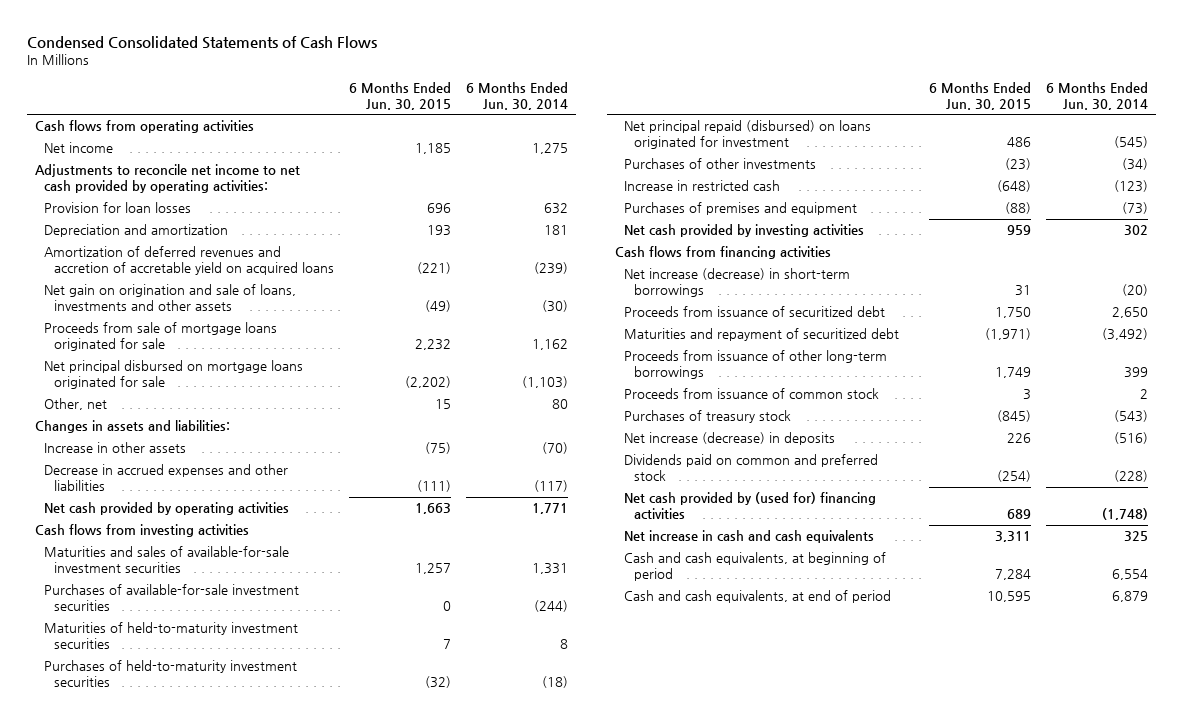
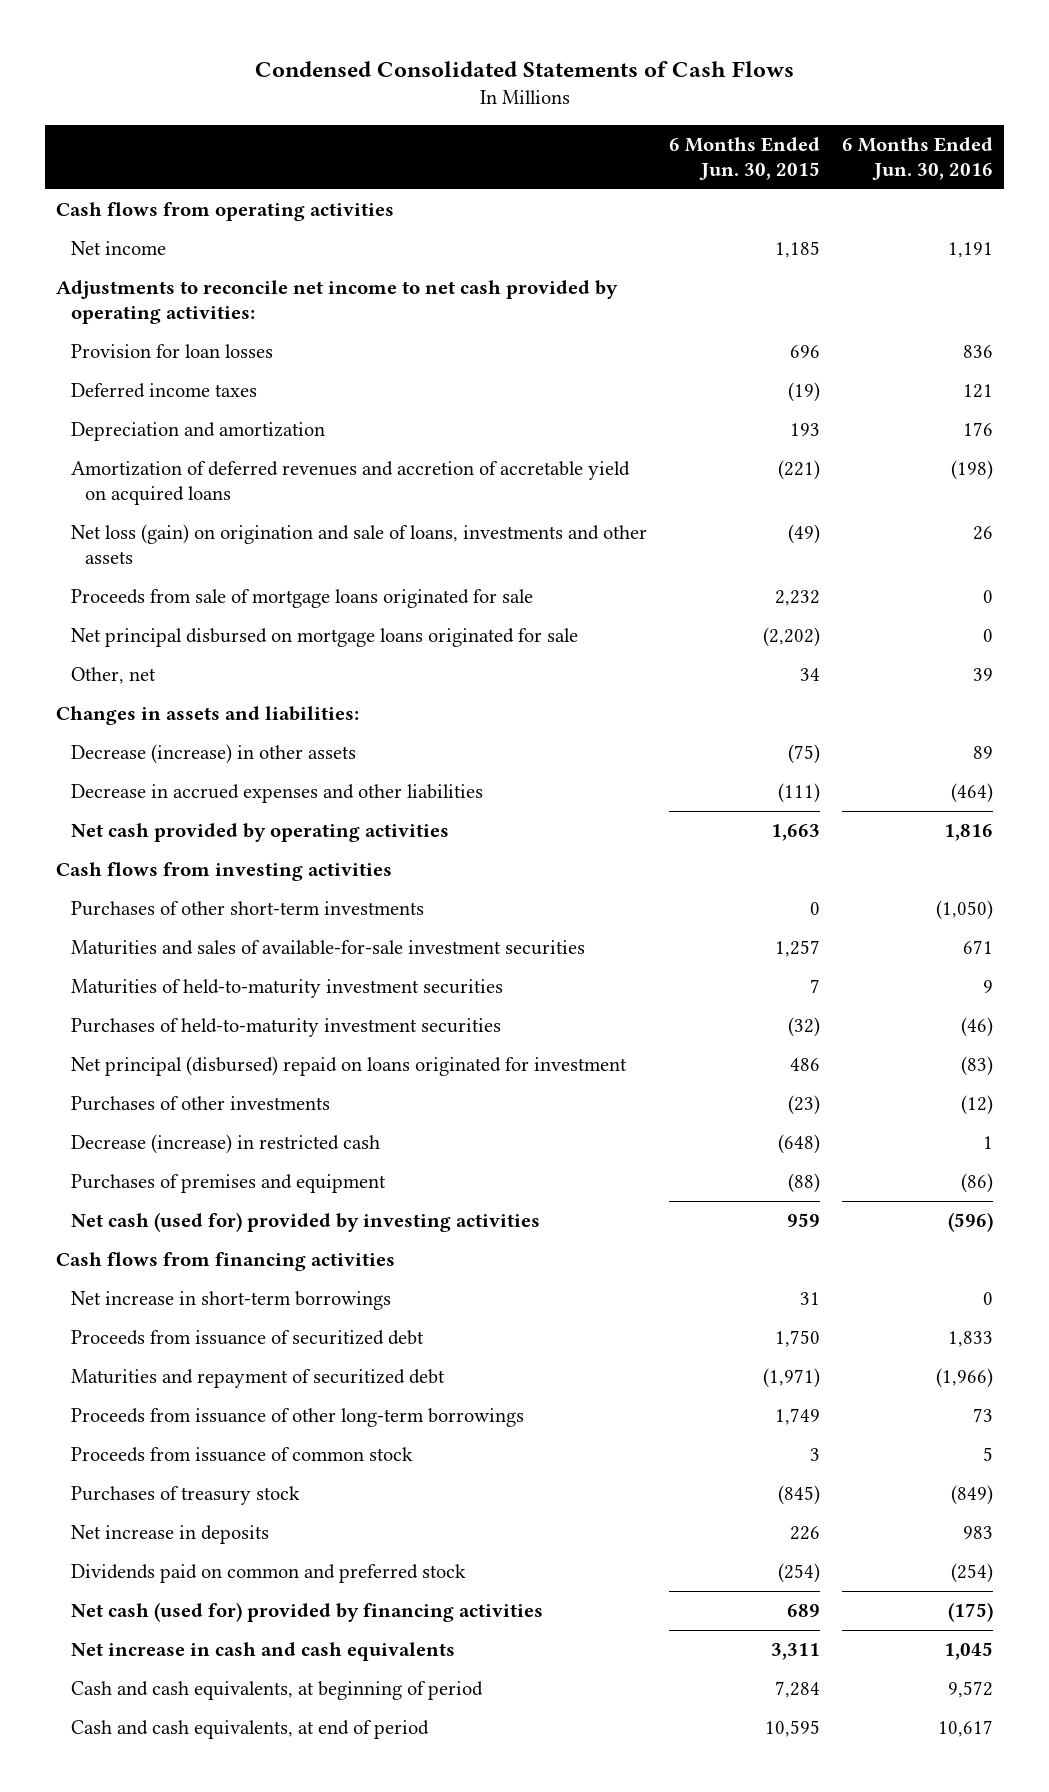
[466,81,569,110] 6 Months Ended Jun. 30, 2014 -> none
none -> [842,136,994,181] 6 Months Ended Jun. 30, 2016
none -> [70,383,257,399] Deferred income taxes
[44,284,297,312] Net gain on origination and sale of loans, investments and other assets -> [70,524,647,565] Net loss (gain) on origination and sale of loans, investments and other assets
[435,399,452,410] 15 -> [799,668,820,682] 34
[44,442,187,454] Increase in other assets -> [70,744,356,765] Decrease (increase) in other assets
none -> [70,901,424,917] Purchases of other short-term investments
[44,584,300,612] Purchases of available-for-sale investment securities -> none
[624,120,872,150] Net principal repaid (disbursed) on loans originated for investment -> [70,1056,627,1077] Net principal (disbursed) repaid on loans originated for investment
[624,180,781,192] Increase in restricted cash -> [70,1134,380,1155] Decrease (increase) in restricted cash
[624,224,865,238] Net cash provided by investing activities -> [70,1212,540,1233] Net cash (used for) provided by investing activities
[624,268,851,298] Net increase (decrease) in short-term borrowings -> [70,1291,391,1311] Net increase in short-term borrowings
[624,432,836,446] Net increase (decrease) in deposits -> [70,1525,269,1545] Net increase in deposits
[624,492,877,520] Net cash provided by (used for) financing activities -> [70,1602,543,1623] Net cash (used for) provided by financing activities

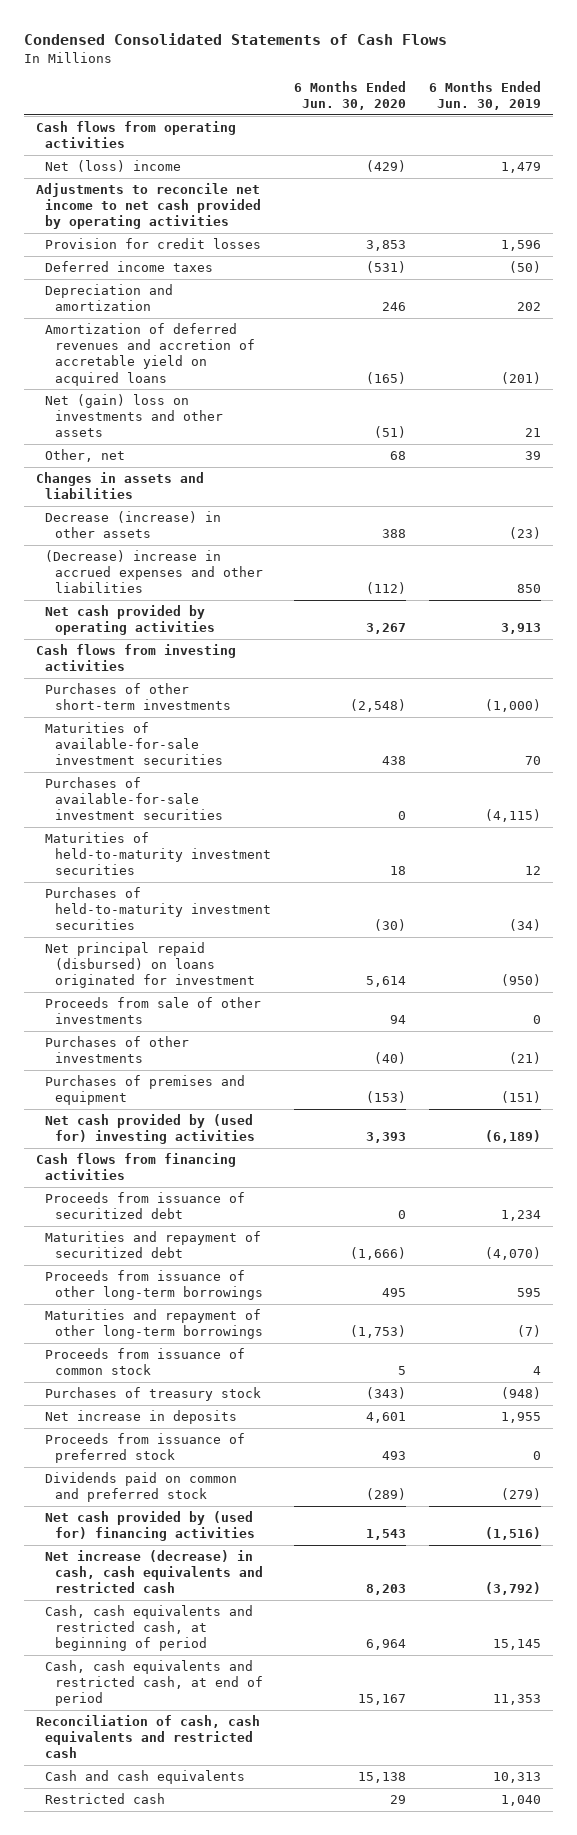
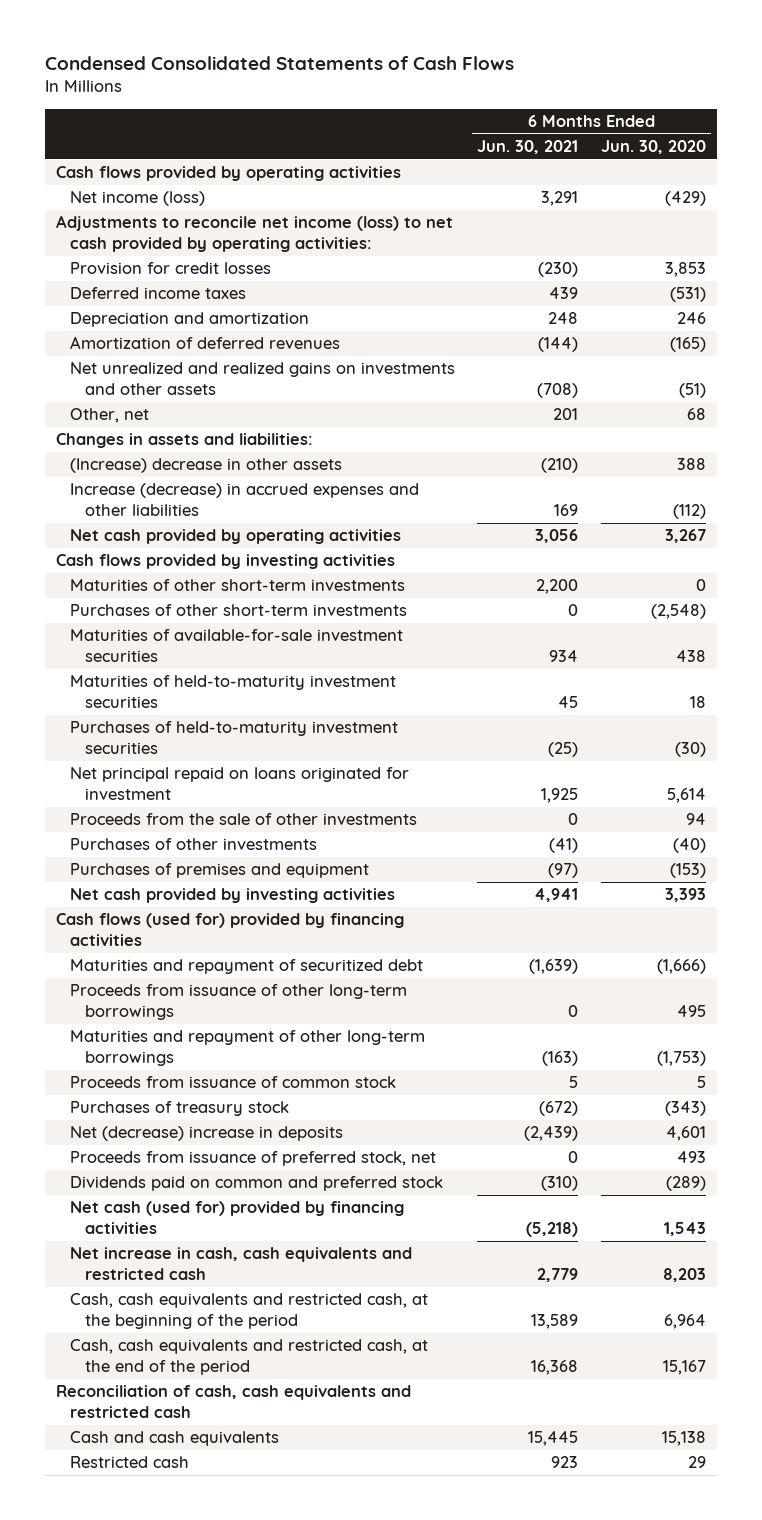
[429,81,542,111] 6 Months Ended Jun. 30, 2019 -> none
none -> [477,140,579,155] Jun. 30, 2021
[35,121,236,149] Cash flows from operating activities -> [55,166,401,182] Cash flows provided by operating activities
[45,160,182,173] Net (loss) income -> [70,191,206,207] Net income (loss)
[35,183,262,230] Adjustments to reconcile net income to net cash provided by operating activities -> [55,215,453,253] Adjustments to reconcile net income (loss) to net cash provided by operating activities:
[45,323,255,386] Amortization of deferred revenues and accretion of accretable yield on acquired loans -> [70,336,341,350] Amortization of deferred revenues
[45,394,223,438] Net (gain) loss on investments and other assets -> [70,362,456,396] Net unrealized and realized gains on investments and other assets
[35,472,204,500] Changes in assets and liabilities -> [55,433,313,449] Changes in assets and liabilities:
[45,511,222,539] Decrease (increase) in other assets -> [70,458,343,474] (Increase) decrease in other assets
[45,550,263,594] (Decrease) increase in accrued expenses and other liabilities -> [70,483,420,517] Increase (decrease) in accrued expenses and other liabilities
[35,644,236,672] Cash flows from investing activities -> [55,554,395,570] Cash flows provided by investing activities
none -> [70,579,406,592] Maturities of other short-term investments
[45,777,223,821] Purchases of available-for-sale investment securities -> none
[45,942,255,989] Net principal repaid (disbursed) on loans originated for investment -> [70,767,410,801] Net principal repaid on loans originated for investment
[45,997,262,1025] Proceeds from sale of other investments -> [70,813,418,826] Proceeds from the sale of other investments
[45,1192,246,1220] Proceeds from issuance of securitized debt -> none
[45,1114,255,1145] Net cash provided by (used for) investing activities -> [70,888,396,904] Net cash provided by investing activities
[35,1153,236,1181] Cash flows from financing activities -> [55,913,404,947] Cash flows (used for) provided by financing activities
[45,1410,238,1425] Net increase in deposits -> [70,1126,344,1142] Net (decrease) increase in deposits
[45,1433,246,1464] Proceeds from issuance of preferred stock -> [70,1151,437,1167] Proceeds from issuance of preferred stock, net
[45,1511,255,1542] Net cash provided by (used for) financing activities -> [70,1201,405,1235] Net cash (used for) provided by financing activities
[45,1550,263,1594] Net increase (decrease) in cash, cash equivalents and restricted cash -> [70,1247,413,1281] Net increase in cash, cash equivalents and restricted cash
[45,1605,254,1652] Cash, cash equivalents and restricted cash, at beginning of period -> [70,1293,429,1330] Cash, cash equivalents and restricted cash, at the beginning of the period
[45,1660,263,1707] Cash, cash equivalents and restricted cash, at end of period -> [70,1339,429,1376] Cash, cash equivalents and restricted cash, at the end of the period

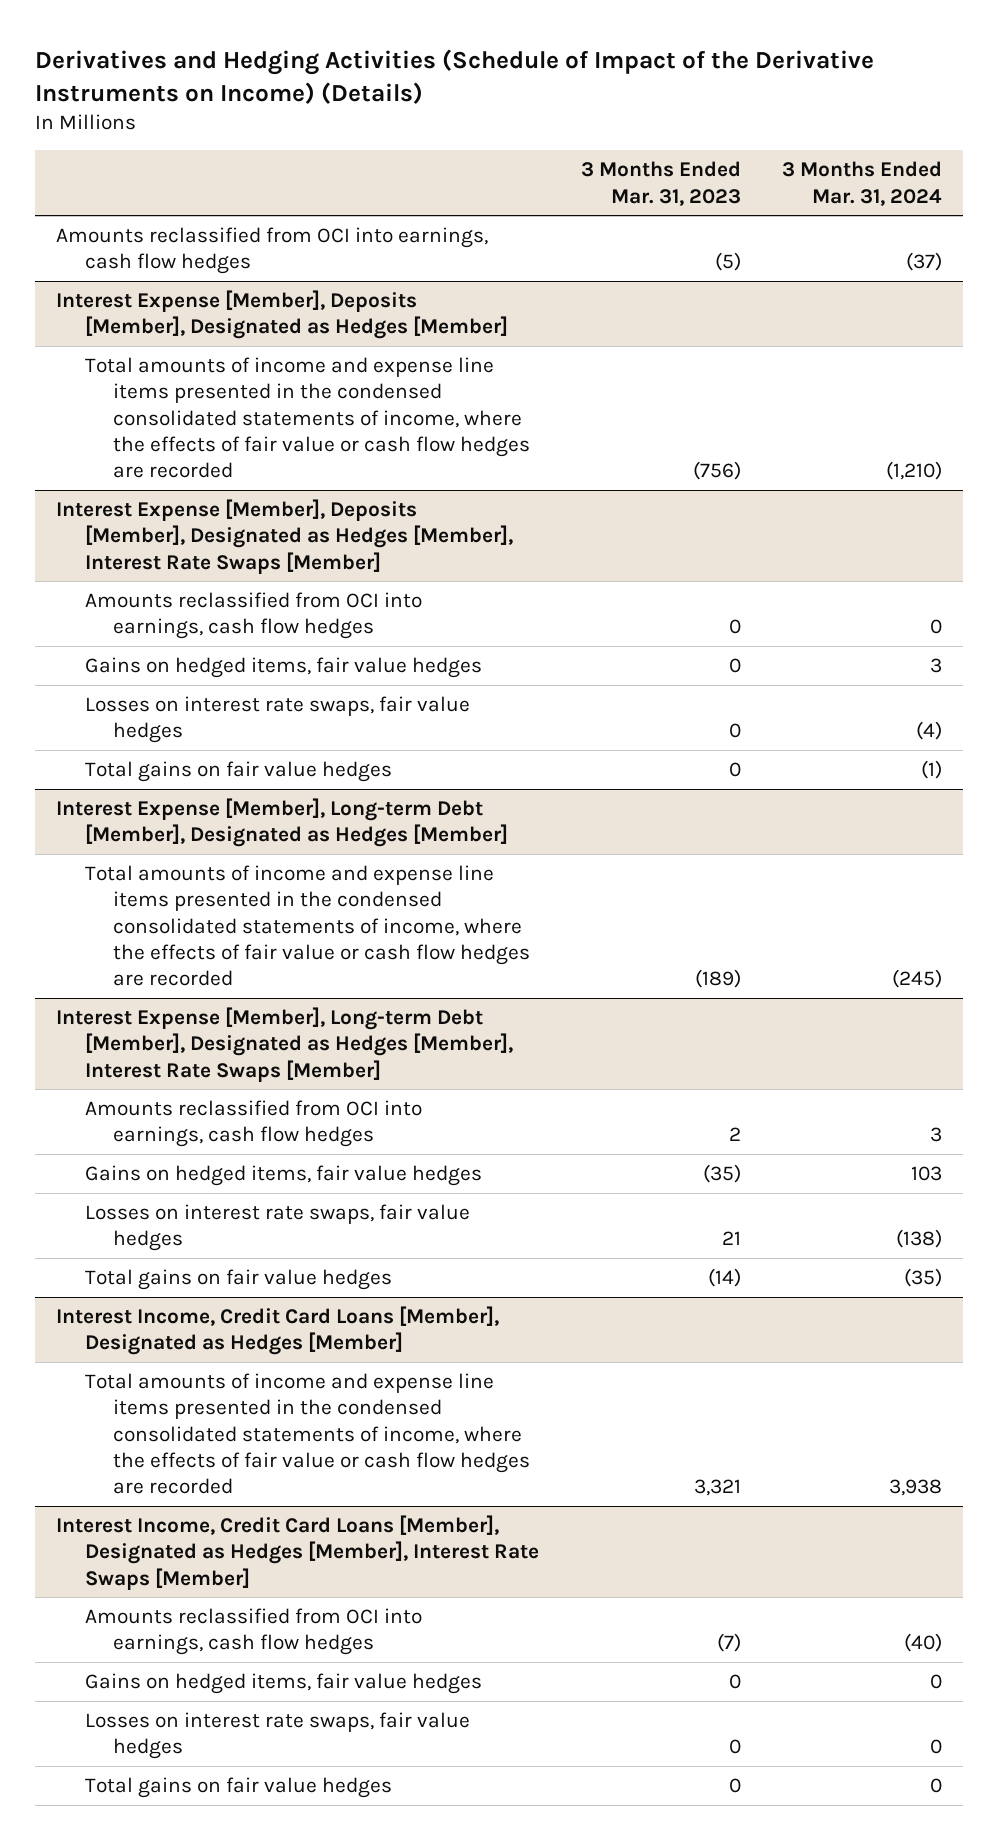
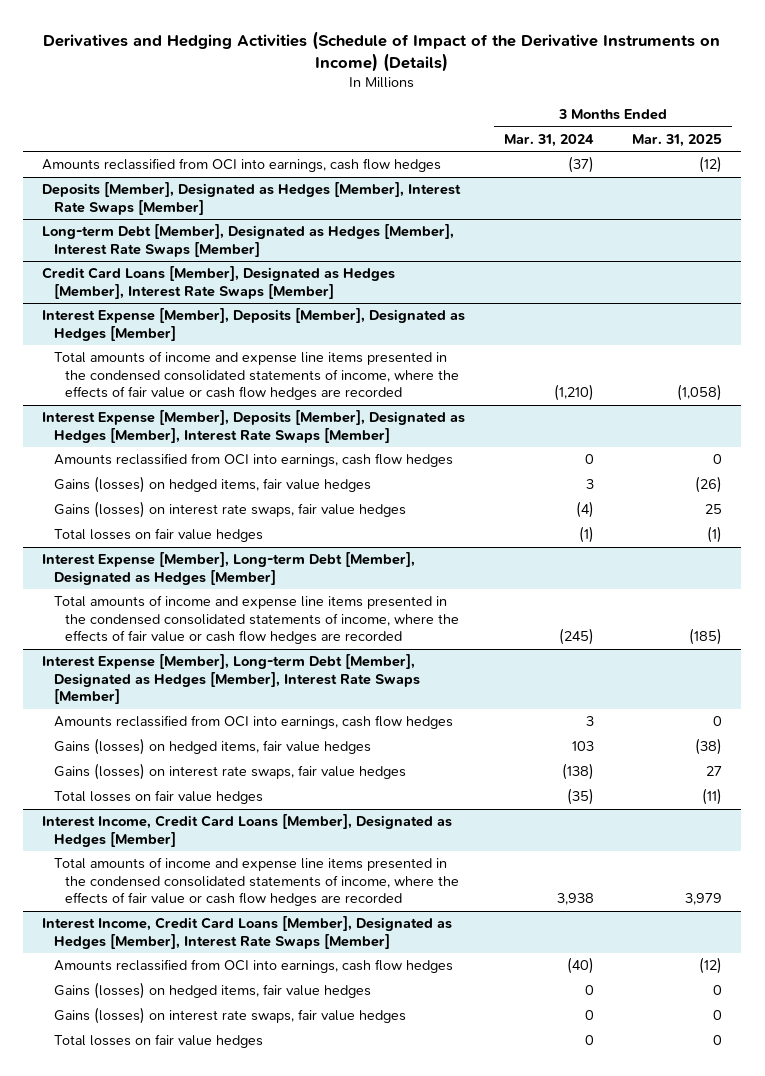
[580,161,741,206] 3 Months Ended Mar. 31, 2023 -> none
none -> [632,133,723,147] Mar. 31, 2025
none -> [42,182,462,215] Deposits [Member], Designated as Hedges [Member], Interest Rate Swaps [Member]
none -> [42,224,455,257] Long-term Debt [Member], Designated as Hedges [Member], Interest Rate Swaps [Member]
none -> [42,266,396,299] Credit Card Loans [Member], Designated as Hedges [Member], Interest Rate Swaps [Member]
[84,657,482,679] Gains on hedged items, fair value hedges -> [53,476,371,494] Gains (losses) on hedged items, fair value hedges
[84,696,470,744] Losses on interest rate swaps, fair value hedges -> [53,501,406,519] Gains (losses) on interest rate swaps, fair value hedges
[84,761,392,783] Total gains on fair value hedges -> [53,528,263,543] Total losses on fair value hedges
[84,1165,482,1187] Gains on hedged items, fair value hedges -> [53,738,371,756] Gains (losses) on hedged items, fair value hedges
[84,1204,470,1252] Losses on interest rate swaps, fair value hedges -> [53,763,406,781] Gains (losses) on interest rate swaps, fair value hedges
[84,1269,392,1291] Total gains on fair value hedges -> [53,790,263,805] Total losses on fair value hedges
[84,1673,482,1695] Gains on hedged items, fair value hedges -> [53,982,371,1000] Gains (losses) on hedged items, fair value hedges
[84,1712,470,1760] Losses on interest rate swaps, fair value hedges -> [53,1007,406,1025] Gains (losses) on interest rate swaps, fair value hedges
[84,1777,392,1799] Total gains on fair value hedges -> [53,1034,263,1049] Total losses on fair value hedges

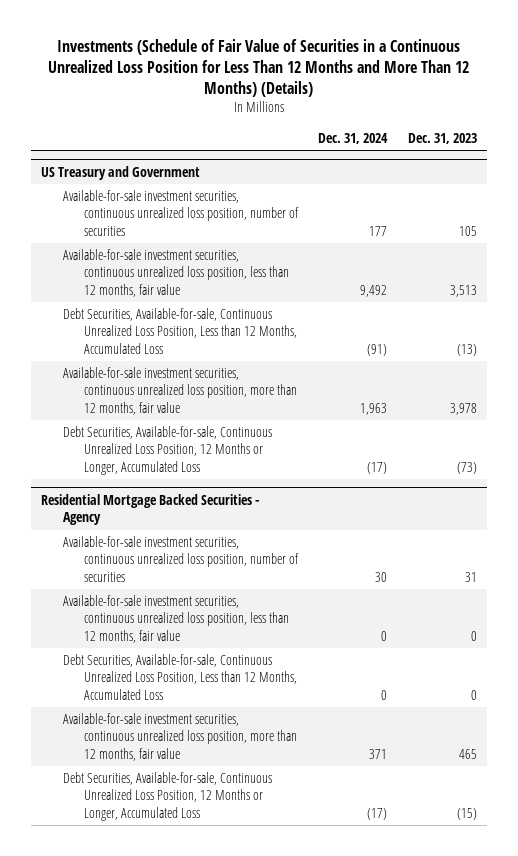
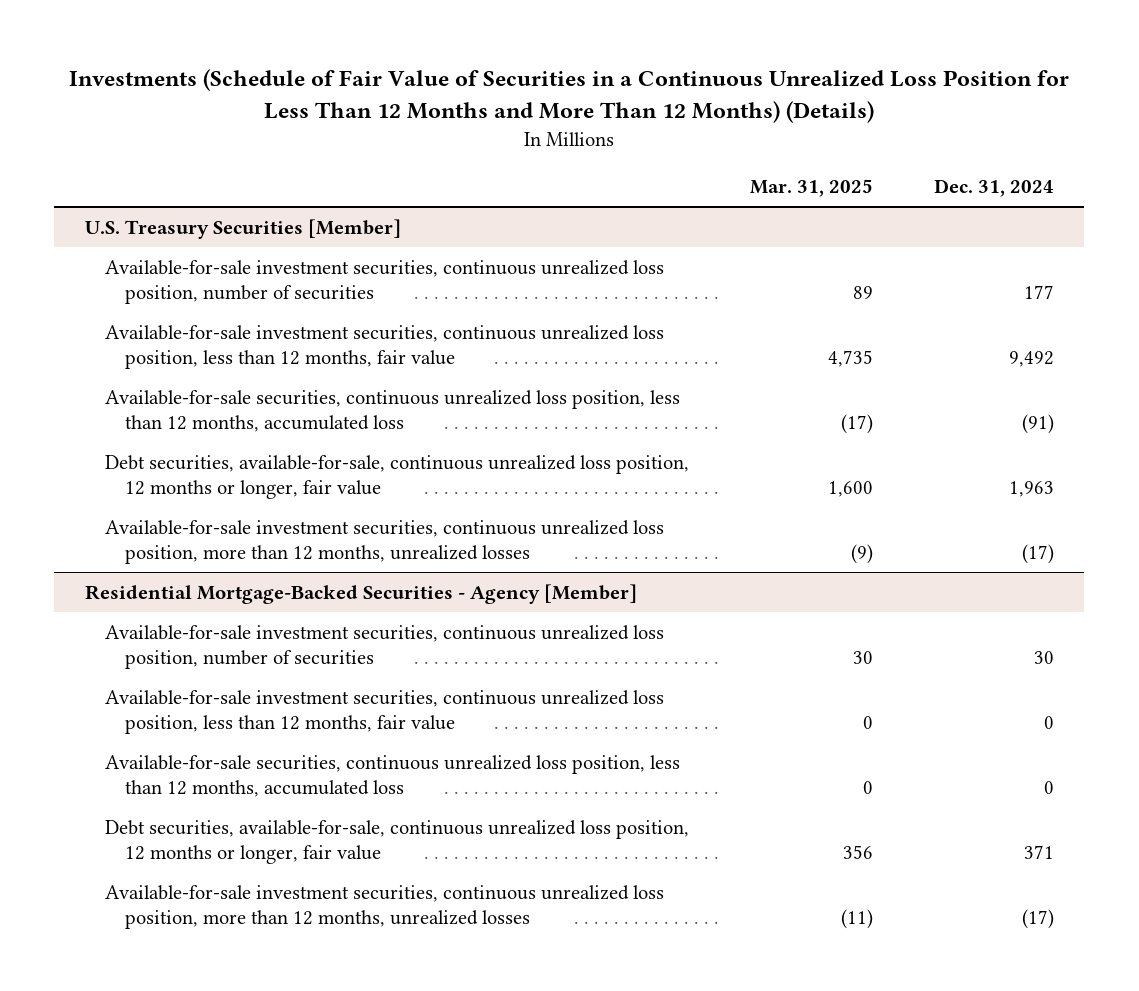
[407,132,477,144] Dec. 31, 2023 -> none
none -> [749,179,873,198] Mar. 31, 2025
[41,165,201,180] US Treasury and Government -> none
none -> [84,218,401,239] U.S. Treasury Securities [Member]
[62,307,297,354] Debt Securities, Available-for-sale, Continuous Unrealized Loss Position, Less than 12 Months, Accumulated Loss -> [104,389,680,432] Available-for-sale securities, continuous unrealized loss position, less than 12 months, accumulated loss
[62,366,297,415] Available-for-sale investment securities, continuous unrealized loss position, more than 12 months, fair value -> [104,454,689,499] Debt securities, available-for-sale, continuous unrealized loss position, 12 months or longer, fair value
[62,425,272,475] Debt Securities, Available-for-sale, Continuous Unrealized Loss Position, 12 Months or Longer, Accumulated Loss -> [104,519,664,564] Available-for-sale investment securities, continuous unrealized loss position, more than 12 months, unrealized losses
[41,493,260,526] Residential Mortgage Backed Securities - Agency -> [84,583,637,604] Residential Mortgage-Backed Securities - Agency [Member]
[62,653,297,700] Debt Securities, Available-for-sale, Continuous Unrealized Loss Position, Less than 12 Months, Accumulated Loss -> [104,754,680,797] Available-for-sale securities, continuous unrealized loss position, less than 12 months, accumulated loss
[62,712,297,761] Available-for-sale investment securities, continuous unrealized loss position, more than 12 months, fair value -> [104,819,689,864] Debt securities, available-for-sale, continuous unrealized loss position, 12 months or longer, fair value
[62,771,272,821] Debt Securities, Available-for-sale, Continuous Unrealized Loss Position, 12 Months or Longer, Accumulated Loss -> [104,884,664,929] Available-for-sale investment securities, continuous unrealized loss position, more than 12 months, unrealized losses

